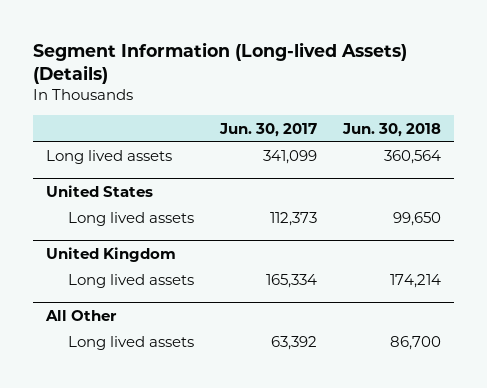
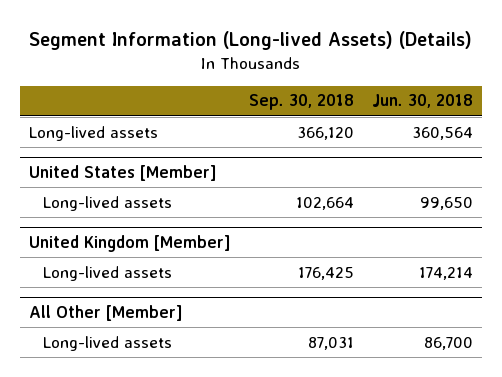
[219,122,318,137] Jun. 30, 2017 -> none
none -> [249,94,355,111] Sep. 30, 2018
[46,150,173,165] Long lived assets -> [29,125,159,141] Long-lived assets
[46,184,154,197] United States -> [29,165,218,182] United States [Member]
[68,212,195,227] Long lived assets -> [43,195,173,211] Long-lived assets
[46,246,177,262] United Kingdom -> [29,235,232,253] United Kingdom [Member]
[68,274,195,289] Long lived assets -> [43,265,173,281] Long-lived assets
[45,309,118,321] All Other -> [29,305,184,322] All Other [Member]
[68,336,195,351] Long lived assets -> [43,335,173,351] Long-lived assets

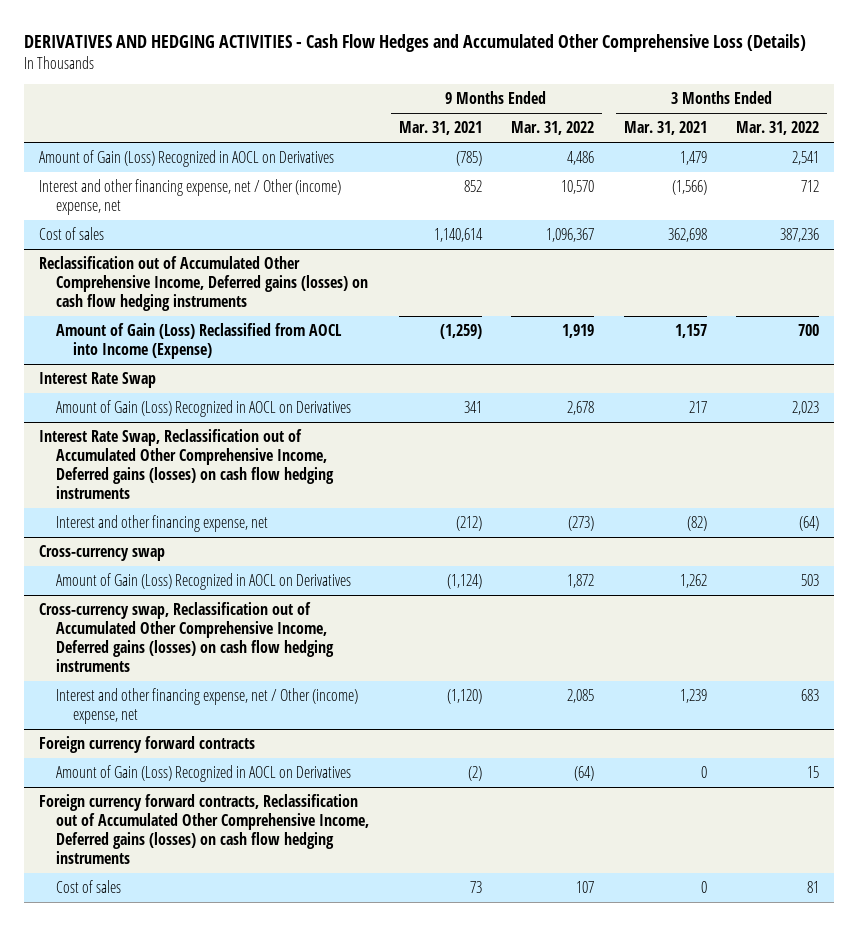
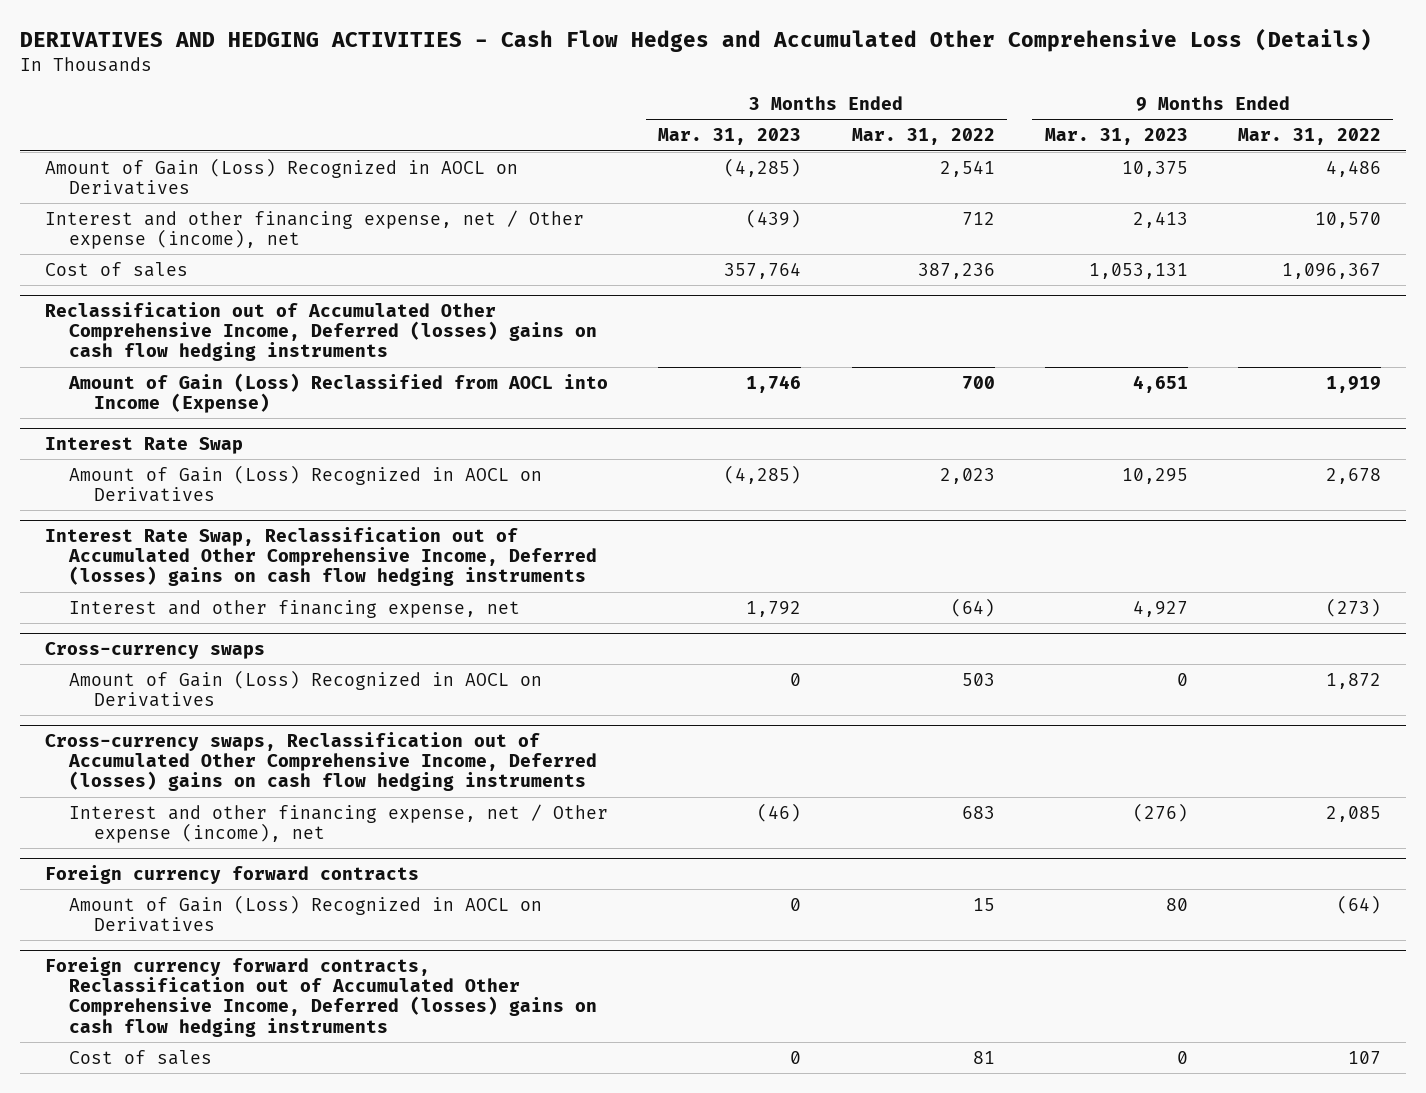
[398,121,482,136] Mar. 31, 2021 -> none
[623,121,707,136] Mar. 31, 2021 -> none
none -> [658,128,802,146] Mar. 31, 2023
none -> [1044,128,1188,146] Mar. 31, 2023
[38,179,341,216] Interest and other financing expense, net / Other (income) expense, net -> [44,209,584,249] Interest and other financing expense, net / Other expense (income), net
[38,256,369,312] Reclassification out of Accumulated Other Comprehensive Income, Deferred gains (losses) on cash flow hedging instruments -> [44,301,598,362] Reclassification out of Accumulated Other Comprehensive Income, Deferred (losses) gains on cash flow hedging instruments
[38,429,335,500] Interest Rate Swap, Reclassification out of Accumulated Other Comprehensive Income, Deferred gains (losses) on cash flow hedging instruments -> [44,526,598,587] Interest Rate Swap, Reclassification out of Accumulated Other Comprehensive Income, Deferred (losses) gains on cash flow hedging instruments
[38,545,165,562] Cross-currency swap -> [44,641,265,659] Cross-currency swaps
[38,602,335,673] Cross-currency swap, Reclassification out of Accumulated Other Comprehensive Income, Deferred gains (losses) on cash flow hedging instruments -> [44,731,598,792] Cross-currency swaps, Reclassification out of Accumulated Other Comprehensive Income, Deferred (losses) gains on cash flow hedging instruments
[56,688,359,725] Interest and other financing expense, net / Other (income) expense, net -> [69,803,609,843] Interest and other financing expense, net / Other expense (income), net
[38,794,370,865] Foreign currency forward contracts, Reclassification out of Accumulated Other Comprehensive Income, Deferred gains (losses) on cash flow hedging instruments -> [44,956,598,1037] Foreign currency forward contracts, Reclassification out of Accumulated Other Comprehensive Income, Deferred (losses) gains on cash flow hedging instruments

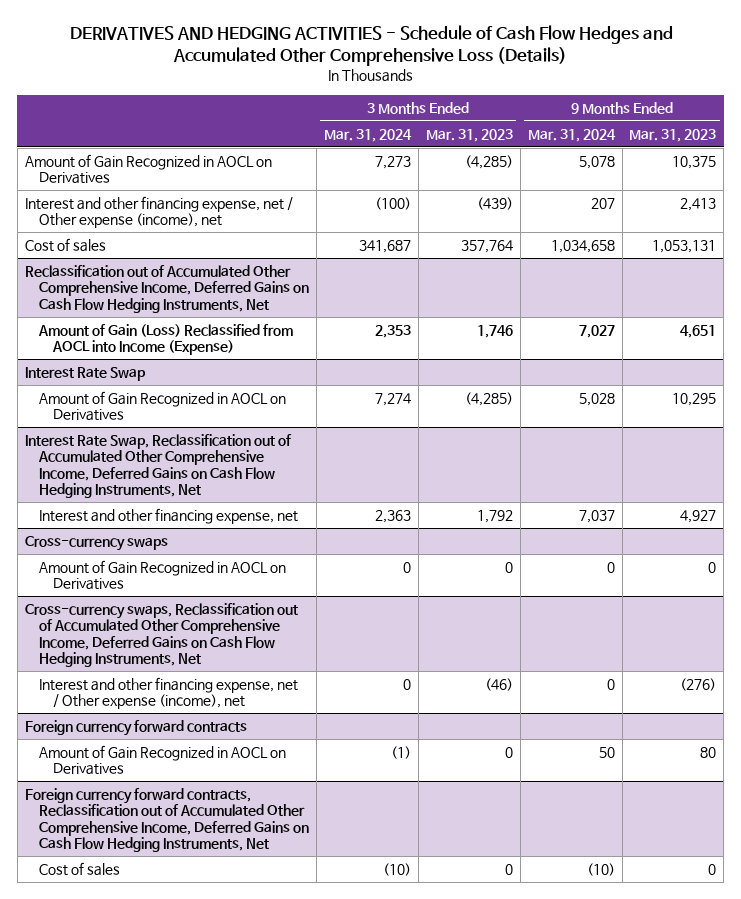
[19,28,1372,53] DERIVATIVES AND HEDGING ACTIVITIES - Cash Flow Hedges and Accumulated Other Comprehensive Loss (Details) -> [69,25,673,67] DERIVATIVES AND HEDGING ACTIVITIES - Schedule of Cash Flow Hedges and Accumulated Other Comprehensive Loss (Details)
[851,128,995,146] Mar. 31, 2022 -> none
[1237,128,1381,146] Mar. 31, 2022 -> none
none -> [323,128,412,142] Mar. 31, 2024
none -> [527,128,616,142] Mar. 31, 2024
[44,157,518,195] Amount of Gain (Loss) Recognized in AOCL on Derivatives -> [24,154,272,185] Amount of Gain Recognized in AOCL on Derivatives
[44,301,598,362] Reclassification out of Accumulated Other Comprehensive Income, Deferred (losses) gains on cash flow hedging instruments -> [24,265,309,313] Reclassification out of Accumulated Other Comprehensive Income, Deferred Gains on Cash Flow Hedging Instruments, Net
[69,464,543,502] Amount of Gain (Loss) Recognized in AOCL on Derivatives -> [38,391,286,422] Amount of Gain Recognized in AOCL on Derivatives
[44,526,598,587] Interest Rate Swap, Reclassification out of Accumulated Other Comprehensive Income, Deferred (losses) gains on cash flow hedging instruments -> [24,434,292,499] Interest Rate Swap, Reclassification out of Accumulated Other Comprehensive Income, Deferred Gains on Cash Flow Hedging Instruments, Net
[69,669,543,707] Amount of Gain (Loss) Recognized in AOCL on Derivatives -> [38,560,286,591] Amount of Gain Recognized in AOCL on Derivatives
[44,731,598,792] Cross-currency swaps, Reclassification out of Accumulated Other Comprehensive Income, Deferred (losses) gains on cash flow hedging instruments -> [24,603,298,668] Cross-currency swaps, Reclassification out of Accumulated Other Comprehensive Income, Deferred Gains on Cash Flow Hedging Instruments, Net
[69,894,543,932] Amount of Gain (Loss) Recognized in AOCL on Derivatives -> [38,745,286,776] Amount of Gain Recognized in AOCL on Derivatives
[44,956,598,1037] Foreign currency forward contracts, Reclassification out of Accumulated Other Comprehensive Income, Deferred (losses) gains on cash flow hedging instruments -> [24,788,309,853] Foreign currency forward contracts, Reclassification out of Accumulated Other Comprehensive Income, Deferred Gains on Cash Flow Hedging Instruments, Net

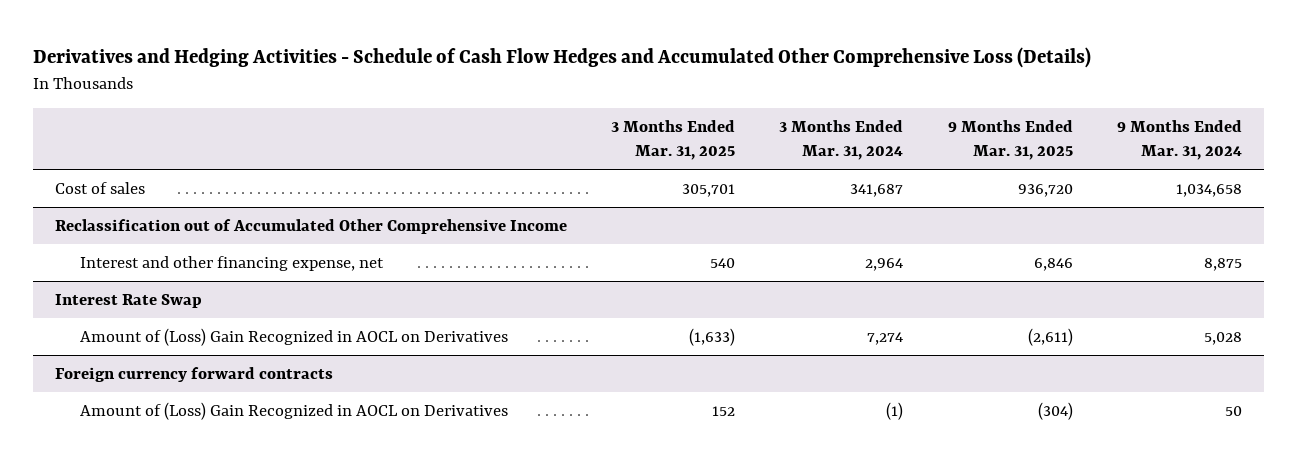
[69,25,673,67] DERIVATIVES AND HEDGING ACTIVITIES - Schedule of Cash Flow Hedges and Accumulated Other Comprehensive Loss (Details) -> [33,47,1092,69] Derivatives and Hedging Activities - Schedule of Cash Flow Hedges and Accumulated Other Comprehensive Loss (Details)
[425,128,513,142] Mar. 31, 2023 -> none
[629,128,717,142] Mar. 31, 2023 -> none
none -> [611,120,736,161] 3 Months Ended Mar. 31, 2025
none -> [947,120,1073,161] 9 Months Ended Mar. 31, 2025
[24,154,272,185] Amount of Gain Recognized in AOCL on Derivatives -> none
[24,196,293,229] Interest and other financing expense, net / Other expense (income), net -> none
[24,265,309,313] Reclassification out of Accumulated Other Comprehensive Income, Deferred Gains on Cash Flow Hedging Instruments, Net -> none
[37,324,293,356] Amount of Gain (Loss) Reclassified from AOCL into Income (Expense) -> none
none -> [55,219,568,235] Reclassification out of Accumulated Other Comprehensive Income
none -> [79,256,384,272] Interest and other financing expense, net
[24,434,292,499] Interest Rate Swap, Reclassification out of Accumulated Other Comprehensive Income, Deferred Gains on Cash Flow Hedging Instruments, Net -> none
[38,508,298,525] Interest and other financing expense, net -> none
[24,536,168,552] Cross-currency swaps -> none
[38,560,286,591] Amount of Gain Recognized in AOCL on Derivatives -> none
[24,603,298,668] Cross-currency swaps, Reclassification out of Accumulated Other Comprehensive Income, Deferred Gains on Cash Flow Hedging Instruments, Net -> none
[38,677,298,710] Interest and other financing expense, net / Other expense (income), net -> none
[38,391,286,422] Amount of Gain Recognized in AOCL on Derivatives -> [79,328,508,347] Amount of (Loss) Gain Recognized in AOCL on Derivatives
[24,788,309,853] Foreign currency forward contracts, Reclassification out of Accumulated Other Comprehensive Income, Deferred Gains on Cash Flow Hedging Instruments, Net -> none
[38,862,120,877] Cost of sales -> none
[38,745,286,776] Amount of Gain Recognized in AOCL on Derivatives -> [79,402,508,421] Amount of (Loss) Gain Recognized in AOCL on Derivatives

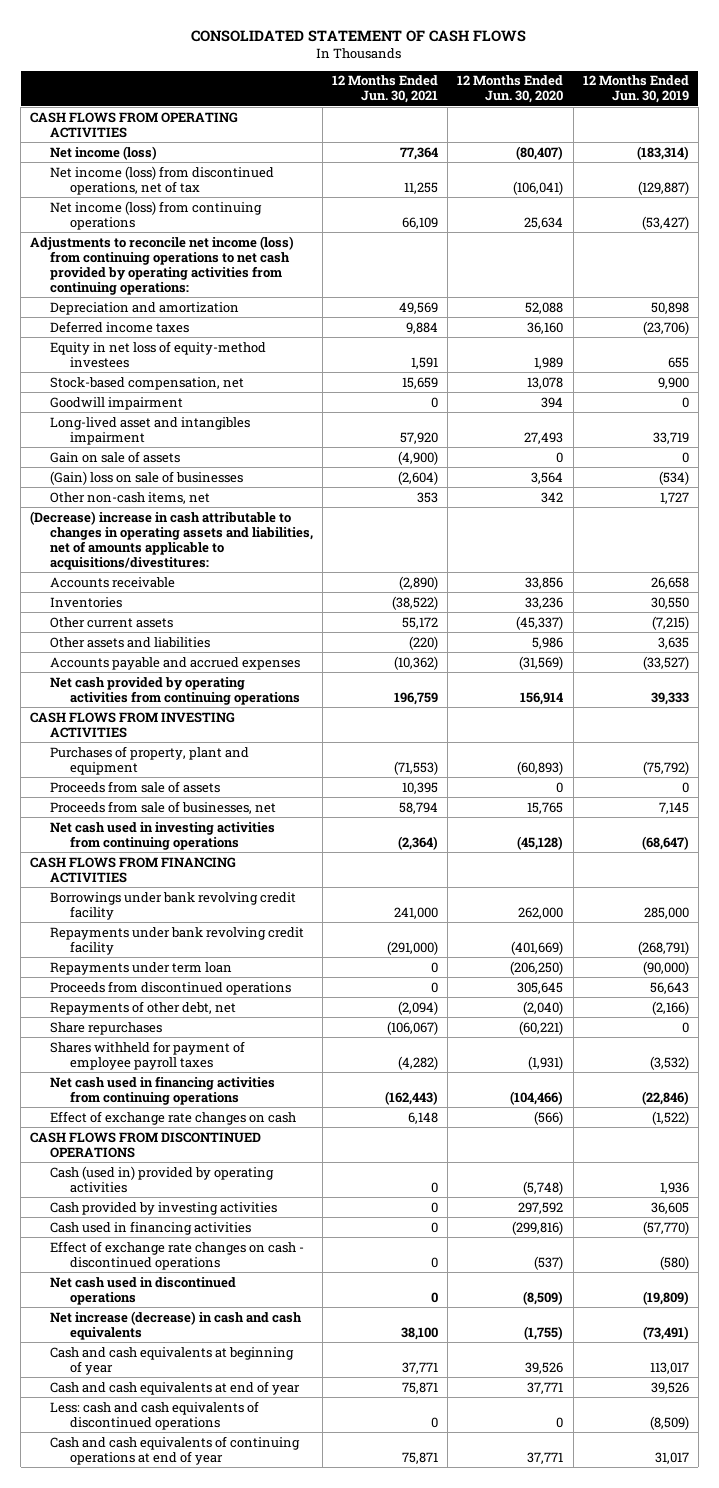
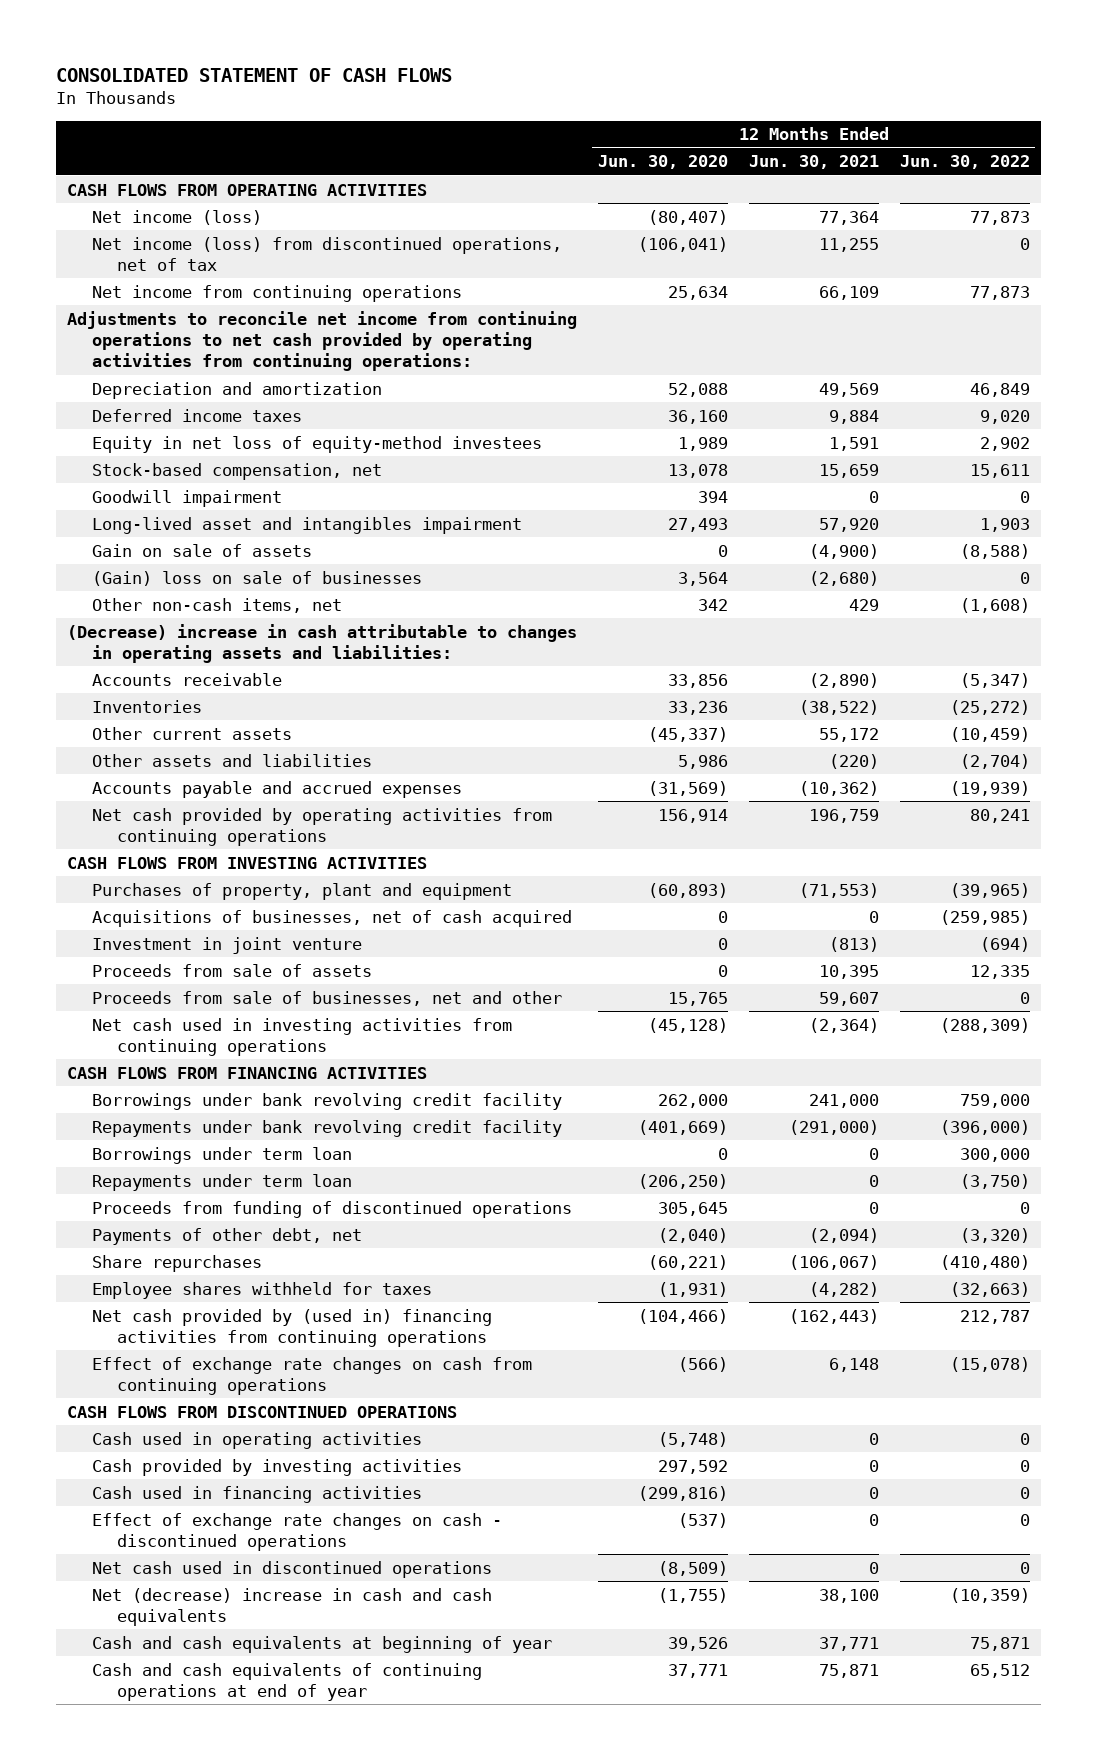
[582,75,689,104] 12 Months Ended Jun. 30, 2019 -> none
none -> [900,155,1031,170] Jun. 30, 2022
[50,200,263,230] Net income (loss) from continuing operations -> [91,284,462,302] Net income from continuing operations
[30,235,295,296] Adjustments to reconcile net income (loss) from continuing operations to net cash provided by operating activities from continuing operations: -> [66,310,577,372] Adjustments to reconcile net income from continuing operations to net cash provided by operating activities from continuing operations:
[398,470,439,485] (2,604) -> [808,570,879,586] (2,680)
[417,491,439,503] 353 -> [848,598,879,611] 429
[30,510,314,571] (Decrease) increase in cash attributable to changes in operating assets and liabilities, net of amounts applicable to acquisitions/divestitures: -> [66,623,577,663] (Decrease) increase in cash attributable to changes in operating assets and liabilities:
none -> [91,909,572,927] Acquisitions of businesses, net of cash acquired
none -> [91,936,362,954] Investment in joint venture
[50,800,277,814] Proceeds from sale of businesses, net -> [91,990,562,1006] Proceeds from sale of businesses, net and other
[399,801,439,814] 58,794 -> [818,991,879,1006] 59,607
none -> [91,1146,352,1164] Borrowings under term loan
[50,980,292,995] Proceeds from discontinued operations -> [91,1200,572,1218] Proceeds from funding of discontinued operations
[50,1000,237,1015] Repayments of other debt, net -> [91,1227,362,1245] Payments of other debt, net
[50,1040,246,1070] Shares withheld for payment of employee payroll taxes -> [91,1281,432,1299] Employee shares withheld for taxes
[50,1075,276,1105] Net cash used in financing activities from continuing operations -> [91,1308,492,1347] Net cash provided by (used in) financing activities from continuing operations
[50,1110,297,1125] Effect of exchange rate changes on cash -> [91,1356,532,1395] Effect of exchange rate changes on cash from continuing operations
[50,1165,275,1193] Cash (used in) provided by operating activities -> [91,1431,422,1449] Cash used in operating activities
[50,1310,303,1340] Net increase (decrease) in cash and cash equivalents -> [91,1587,492,1626] Net (decrease) increase in cash and cash equivalents
[50,1380,301,1395] Cash and cash equivalents at end of year -> none
[50,1400,260,1430] Less: cash and cash equivalents of discontinued operations -> none

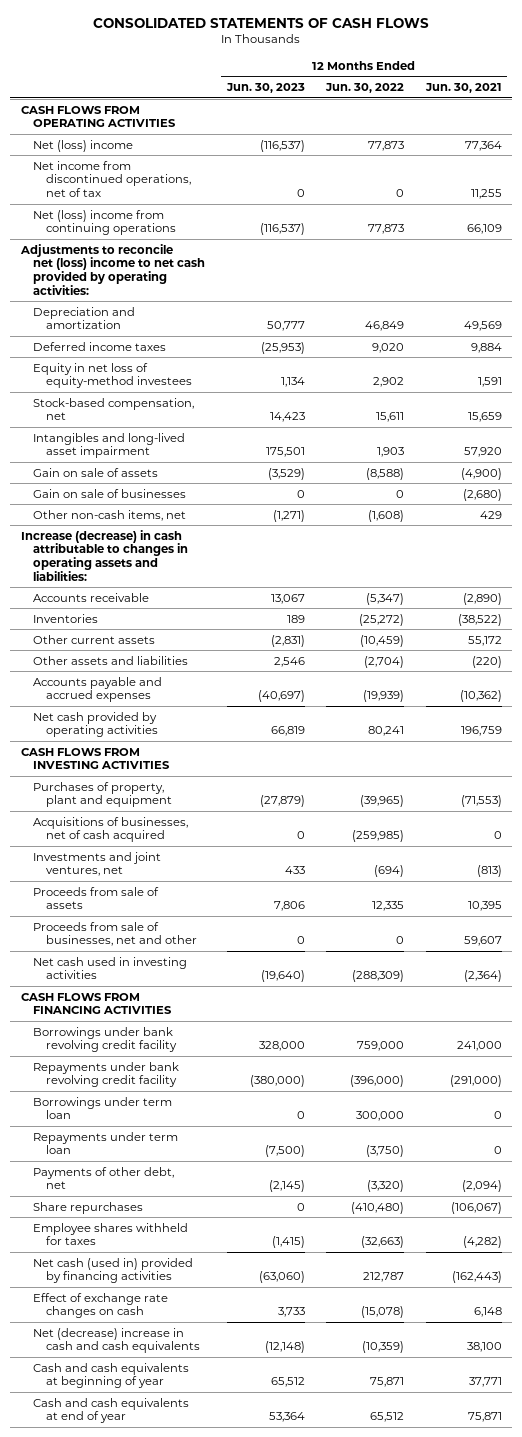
[56,67,453,82] CONSOLIDATED STATEMENT OF CASH FLOWS -> [93,17,430,28] CONSOLIDATED STATEMENTS OF CASH FLOWS
[597,155,728,170] Jun. 30, 2020 -> none
none -> [225,82,305,93] Jun. 30, 2023
[91,209,262,225] Net income (loss) -> [33,139,134,152] Net (loss) income
[91,236,562,271] Net income (loss) from discontinued operations, net of tax -> [33,160,192,198] Net income from discontinued operations, net of tax
[91,284,462,302] Net income from continuing operations -> [33,209,177,236] Net (loss) income from continuing operations
[66,310,577,372] Adjustments to reconcile net income from continuing operations to net cash provided by operating activities from continuing operations: -> [19,243,206,295] Adjustments to reconcile net (loss) income to net cash provided by operating activities:
[91,489,282,507] Goodwill impairment -> none
[91,516,522,534] Long-lived asset and intangibles impairment -> [33,432,186,459] Intangibles and long-lived asset impairment
[91,570,422,586] (Gain) loss on sale of businesses -> [33,488,187,498] Gain on sale of businesses
[66,623,577,663] (Decrease) increase in cash attributable to changes in operating assets and liabilities: -> [20,529,189,581] Increase (decrease) in cash attributable to changes in operating assets and liabilities:
[91,807,552,846] Net cash provided by operating activities from continuing operations -> [33,711,159,738] Net cash provided by operating activities
[91,936,362,954] Investment in joint venture -> [33,851,162,877] Investments and joint ventures, net
[91,1017,512,1056] Net cash used in investing activities from continuing operations -> [33,956,188,980] Net cash used in investing activities
[91,1200,572,1218] Proceeds from funding of discontinued operations -> none
[66,1405,457,1418] CASH FLOWS FROM DISCONTINUED OPERATIONS -> none
[91,1431,422,1449] Cash used in operating activities -> none
[91,1458,462,1476] Cash provided by investing activities -> none
[91,1485,422,1503] Cash used in financing activities -> none
[91,1512,502,1551] Effect of exchange rate changes on cash - discontinued operations -> none
[91,1560,492,1578] Net cash used in discontinued operations -> none
[91,1308,492,1347] Net cash provided by (used in) financing activities from continuing operations -> [33,1257,194,1284] Net cash (used in) provided by financing activities
[91,1356,532,1395] Effect of exchange rate changes on cash from continuing operations -> [33,1292,169,1319] Effect of exchange rate changes on cash
[91,1662,482,1701] Cash and cash equivalents of continuing operations at end of year -> [33,1397,190,1424] Cash and cash equivalents at end of year

